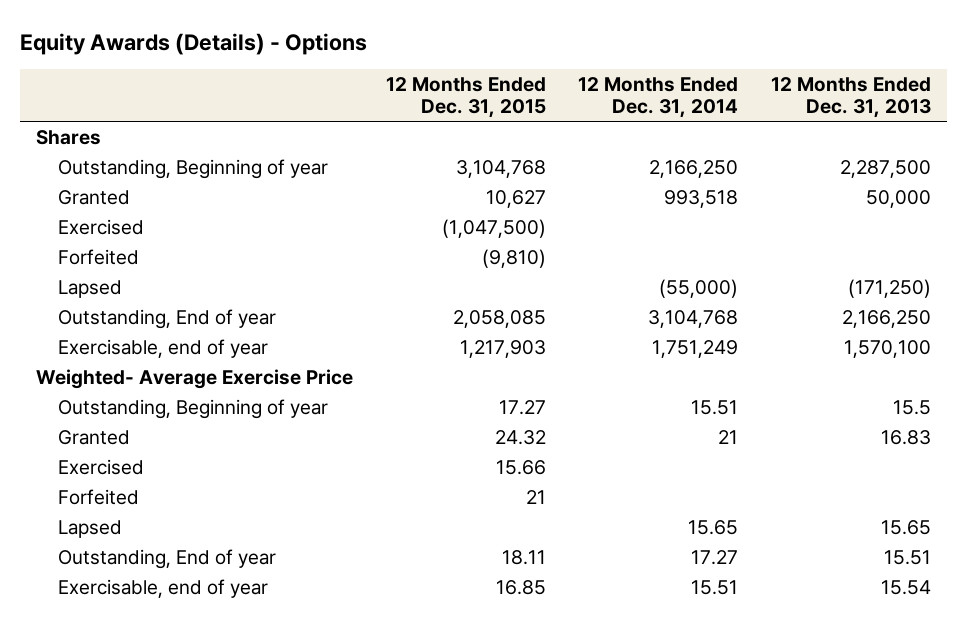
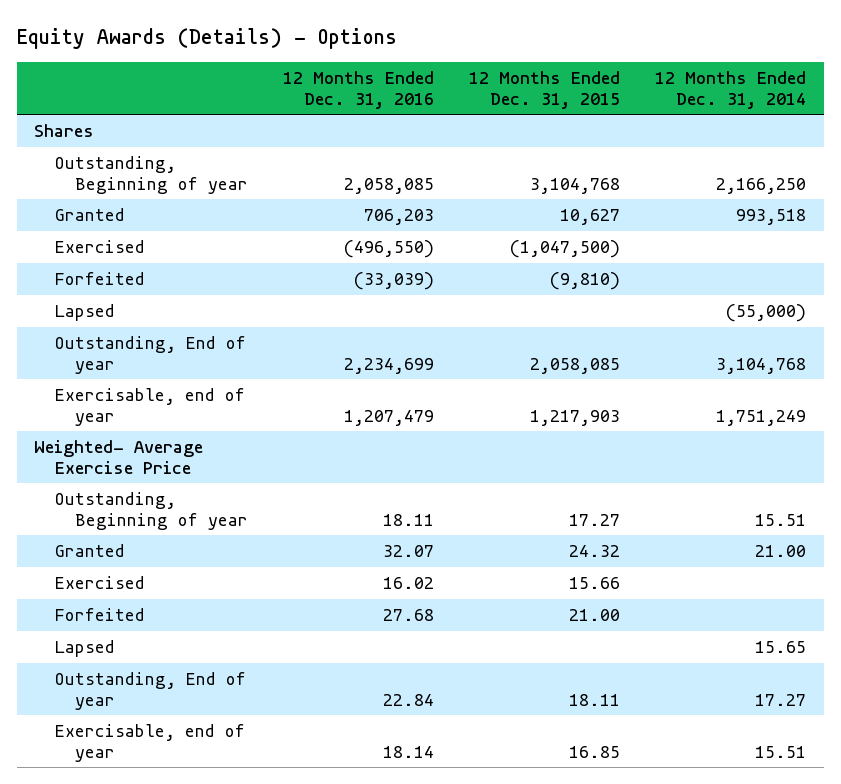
[770,76,931,119] 12 Months Ended Dec. 31, 2013 -> none
none -> [283,71,435,109] 12 Months Ended Dec. 31, 2016
[718,429,739,444] 21 -> [755,544,807,557] 21.00
[525,489,546,504] 21 -> [569,608,621,621] 21.00

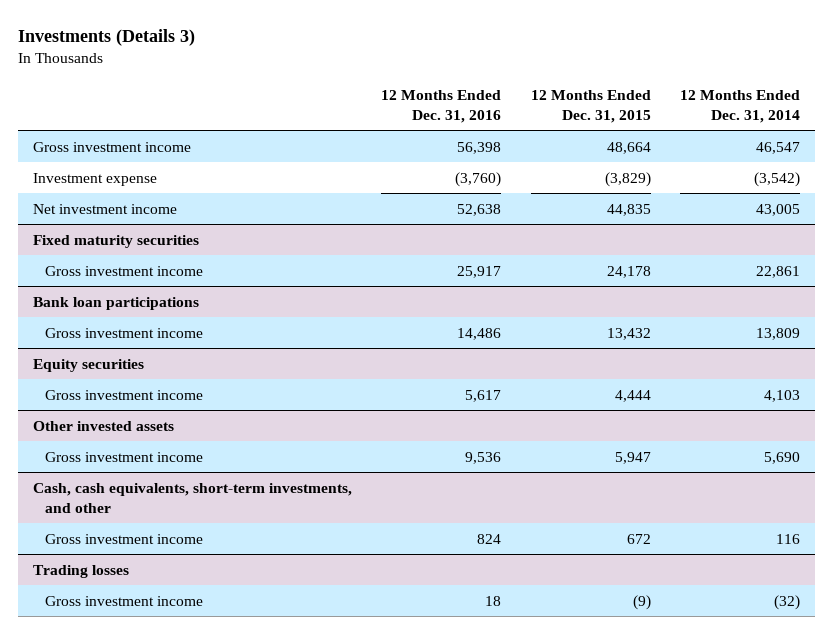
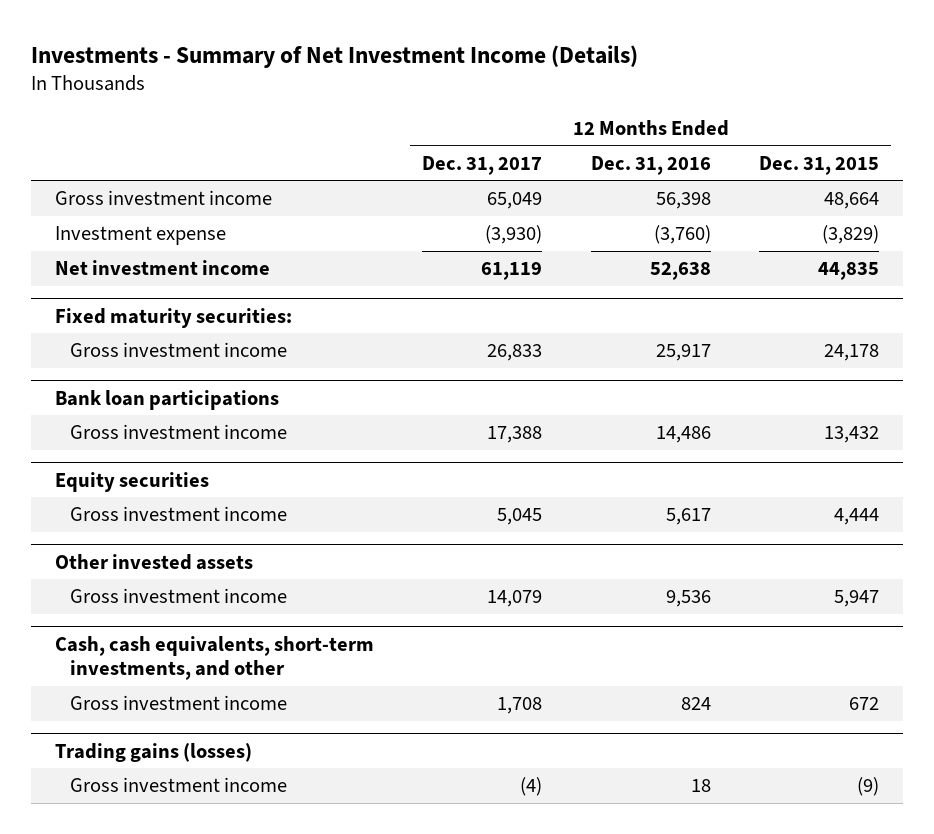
[17,29,195,47] Investments (Details 3) -> [30,44,638,68] Investments - Summary of Net Investment Income (Details)
[680,89,801,123] 12 Months Ended Dec. 31, 2014 -> none
none -> [422,155,543,175] Dec. 31, 2017
[32,234,199,248] Fixed maturity securities -> [54,307,292,328] Fixed maturity securities:
[32,564,129,578] Trading losses -> [54,742,252,762] Trading gains (losses)

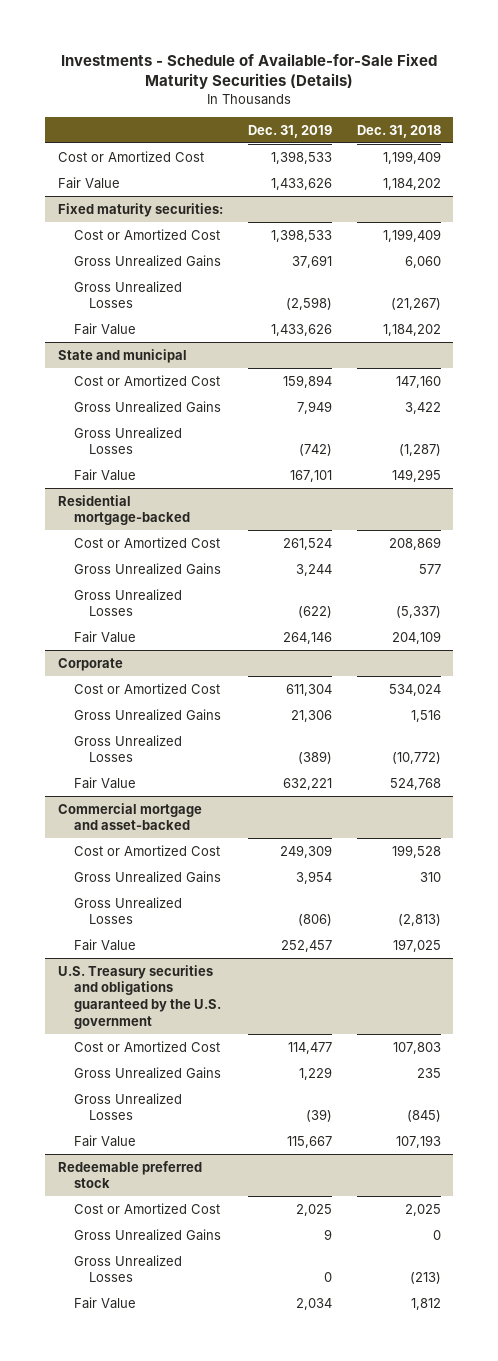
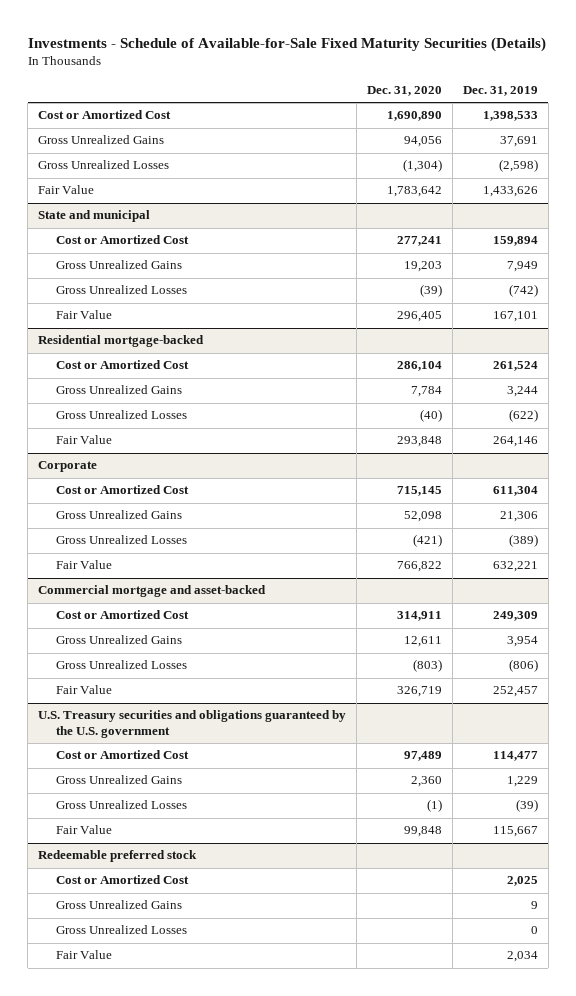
[356,124,441,138] Dec. 31, 2018 -> none
none -> [366,86,442,97] Dec. 31, 2020
[57,176,120,189] Fair Value -> none
[57,202,223,217] Fixed maturity securities: -> none
[73,228,220,240] Cost or Amortized Cost -> none

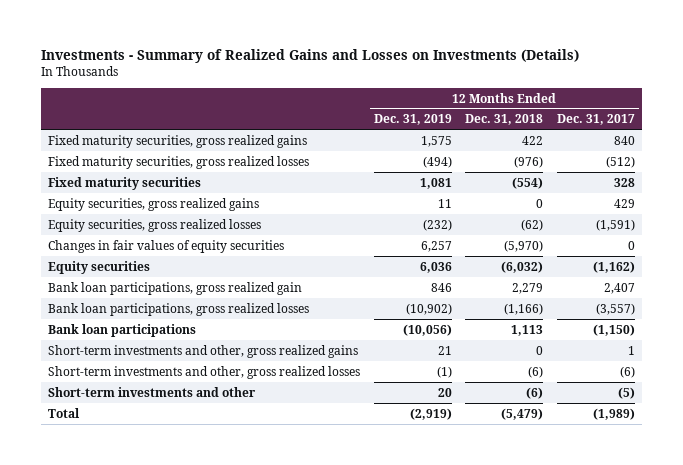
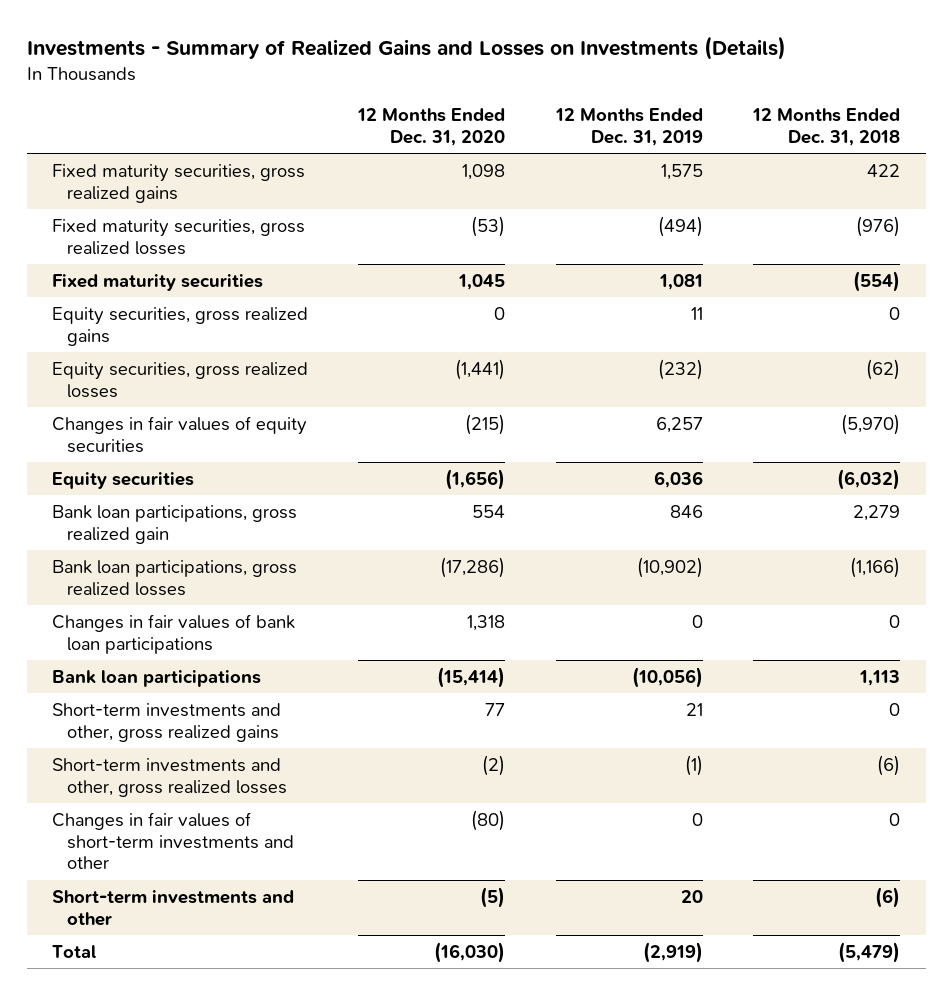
[557,114,636,126] Dec. 31, 2017 -> none
none -> [357,108,506,147] 12 Months Ended Dec. 31, 2020
none -> [51,613,295,654] Changes in fair values of bank loan participations
none -> [51,811,295,870] Changes in fair values of short-term investments and other

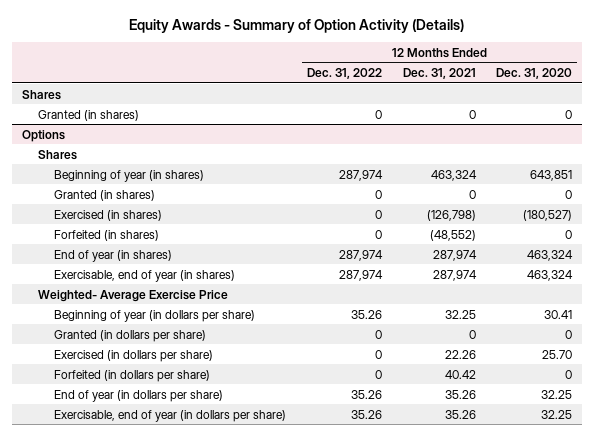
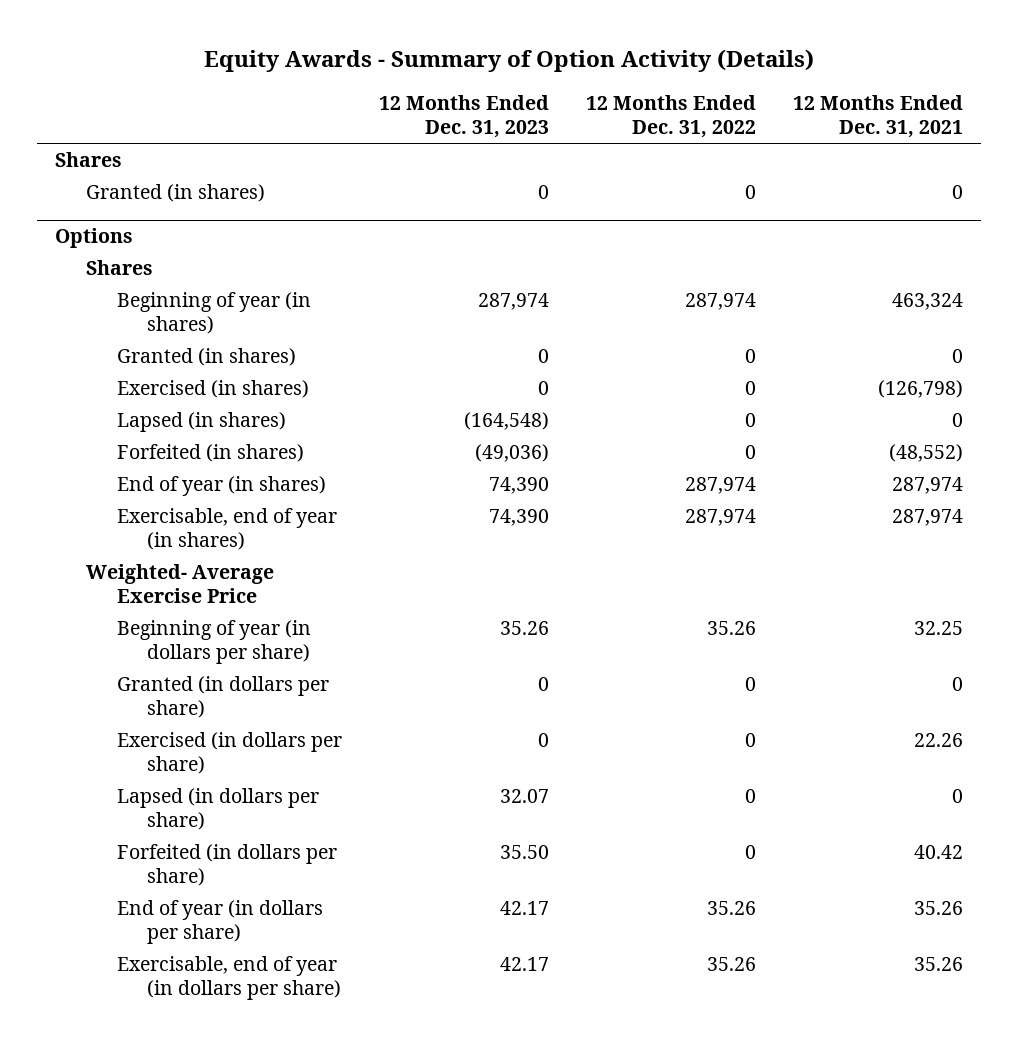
[496,68,573,80] Dec. 31, 2020 -> none
none -> [378,95,549,139] 12 Months Ended Dec. 31, 2023
none -> [116,412,286,433] Lapsed (in shares)
none -> [116,788,319,831] Lapsed (in dollars per share)

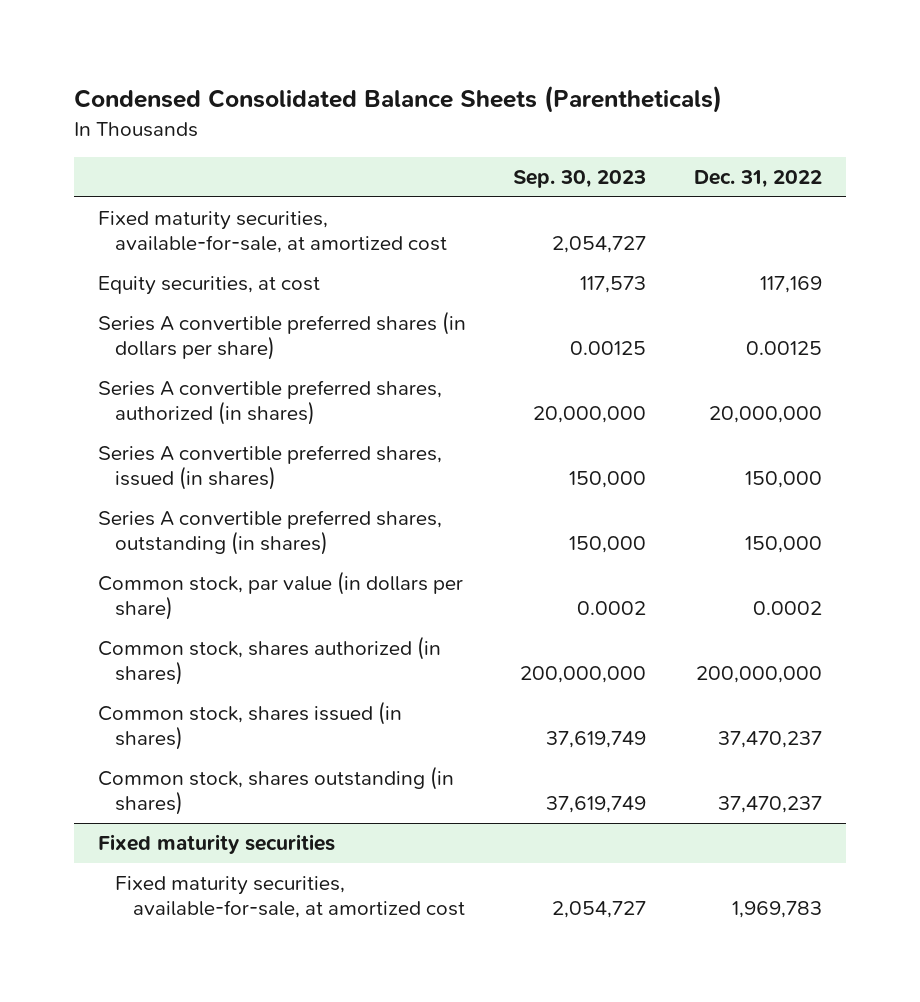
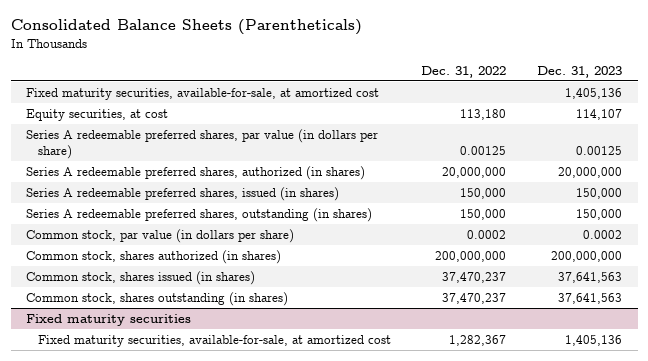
[73,84,722,113] Condensed Consolidated Balance Sheets (Parentheticals) -> [10,19,362,36] Consolidated Balance Sheets (Parentheticals)
[513,169,647,188] Sep. 30, 2023 -> none
none -> [537,65,623,78] Dec. 31, 2023
[759,276,822,294] 117,169 -> [460,108,507,120] 113,180
[97,311,466,361] Series A convertible preferred shares (in dollars per share) -> [26,128,379,159] Series A redeemable preferred shares, par value (in dollars per share)
[97,380,442,426] Series A convertible preferred shares, authorized (in shares) -> [26,165,366,180] Series A redeemable preferred shares, authorized (in shares)
[97,445,442,491] Series A convertible preferred shares, issued (in shares) -> [26,186,340,201] Series A redeemable preferred shares, issued (in shares)
[97,510,442,556] Series A convertible preferred shares, outstanding (in shares) -> [26,207,373,222] Series A redeemable preferred shares, outstanding (in shares)
[731,901,822,919] 1,969,783 -> [449,334,507,346] 1,282,367

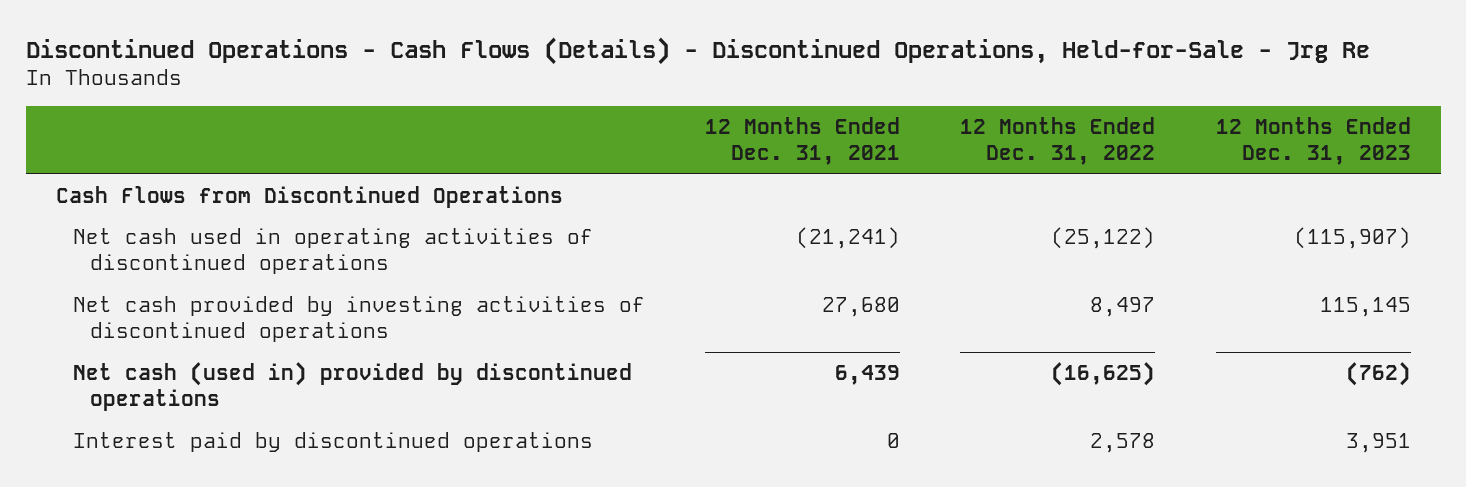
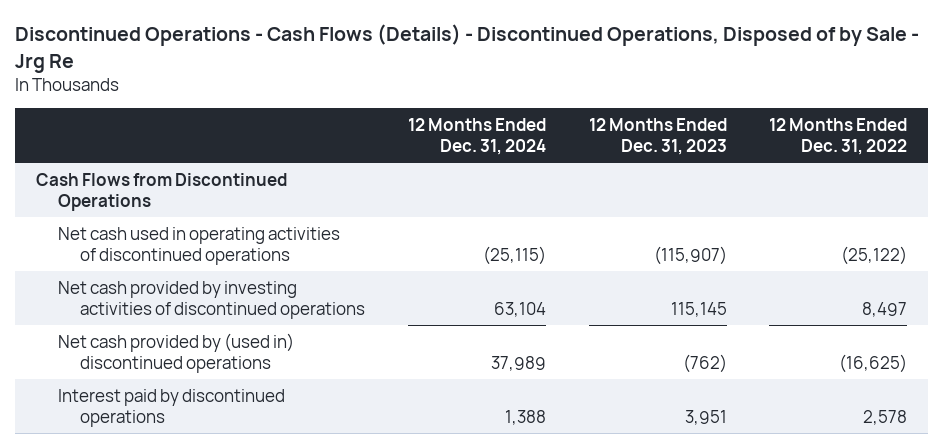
[25,36,1370,65] Discontinued Operations - Cash Flows (Details) - Discontinued Operations, Held-for-Sale - Jrg Re -> [14,24,919,74] Discontinued Operations - Cash Flows (Details) - Discontinued Operations, Disposed of by Sale - Jrg Re
[705,117,901,166] 12 Months Ended Dec. 31, 2021 -> none
none -> [407,117,546,156] 12 Months Ended Dec. 31, 2024
[73,361,633,412] Net cash (used in) provided by discontinued operations -> [58,332,295,374] Net cash provided by (used in) discontinued operations

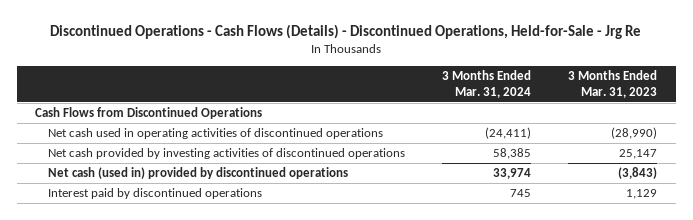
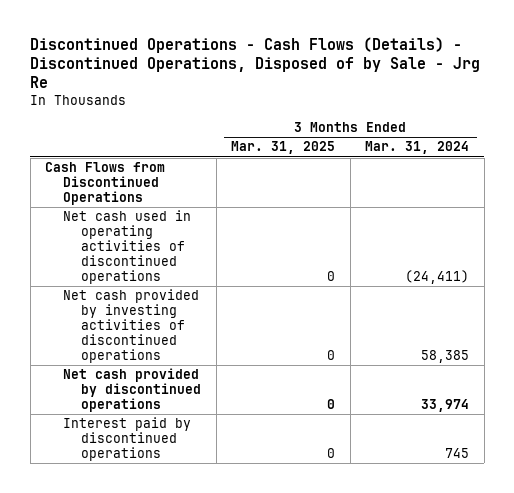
[50,24,642,40] Discontinued Operations - Cash Flows (Details) - Discontinued Operations, Held-for-Sale - Jrg Re -> [30,36,481,89] Discontinued Operations - Cash Flows (Details) - Discontinued Operations, Disposed of by Sale - Jrg Re
[568,69,658,98] 3 Months Ended Mar. 31, 2023 -> none
none -> [231,141,336,155] Mar. 31, 2025
[48,167,349,180] Net cash (used in) provided by discontinued operations -> [63,368,202,413] Net cash provided by discontinued operations

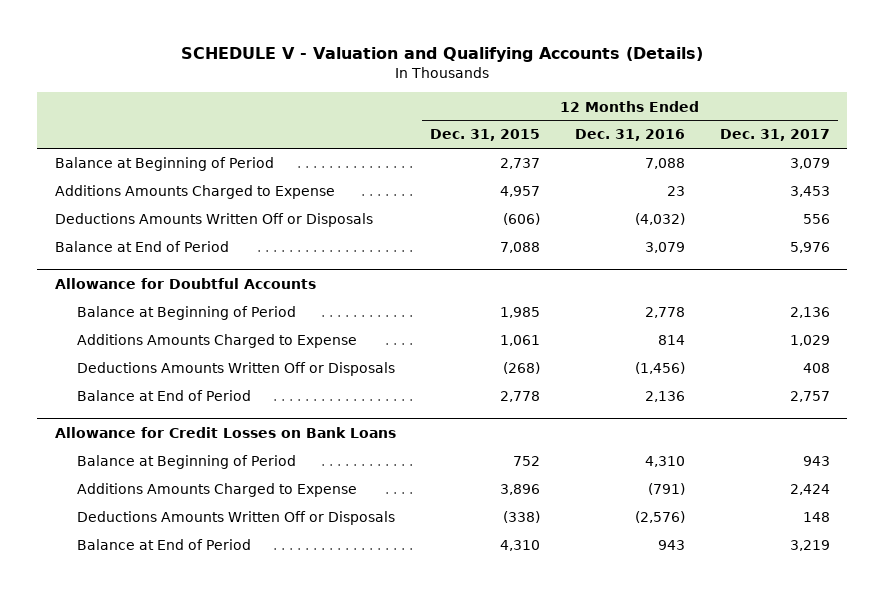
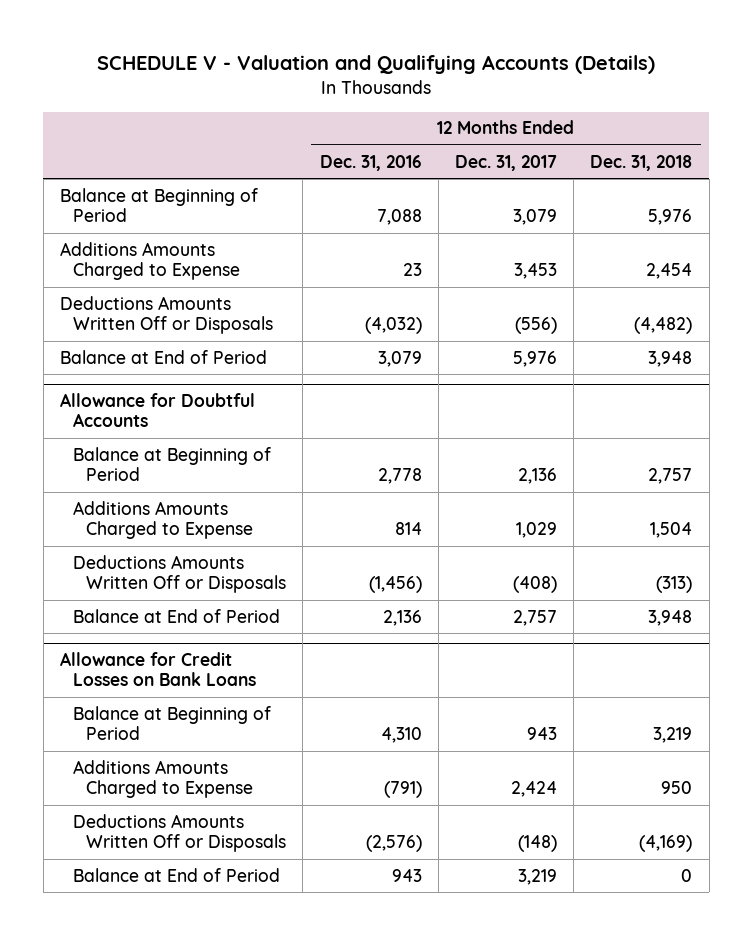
[430,129,541,142] Dec. 31, 2015 -> none
none -> [590,154,693,171] Dec. 31, 2018
[802,214,830,225] 556 -> [515,317,558,335] (556)
[802,363,830,374] 408 -> [513,576,558,594] (408)
[802,512,830,523] 148 -> [518,835,558,853] (148)

